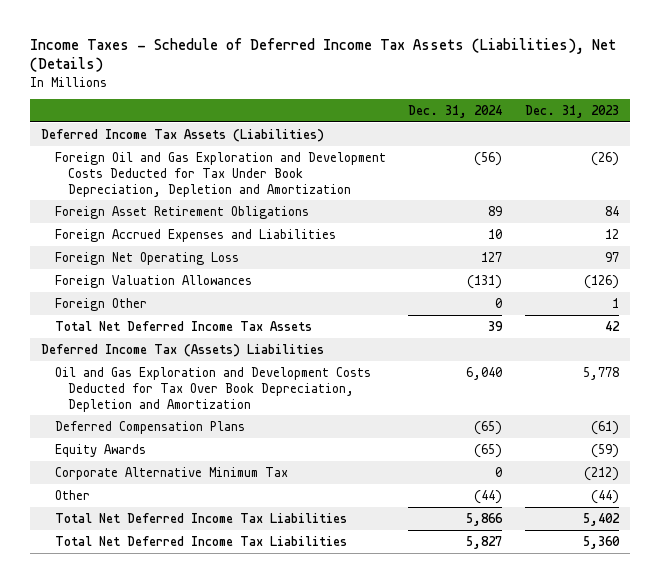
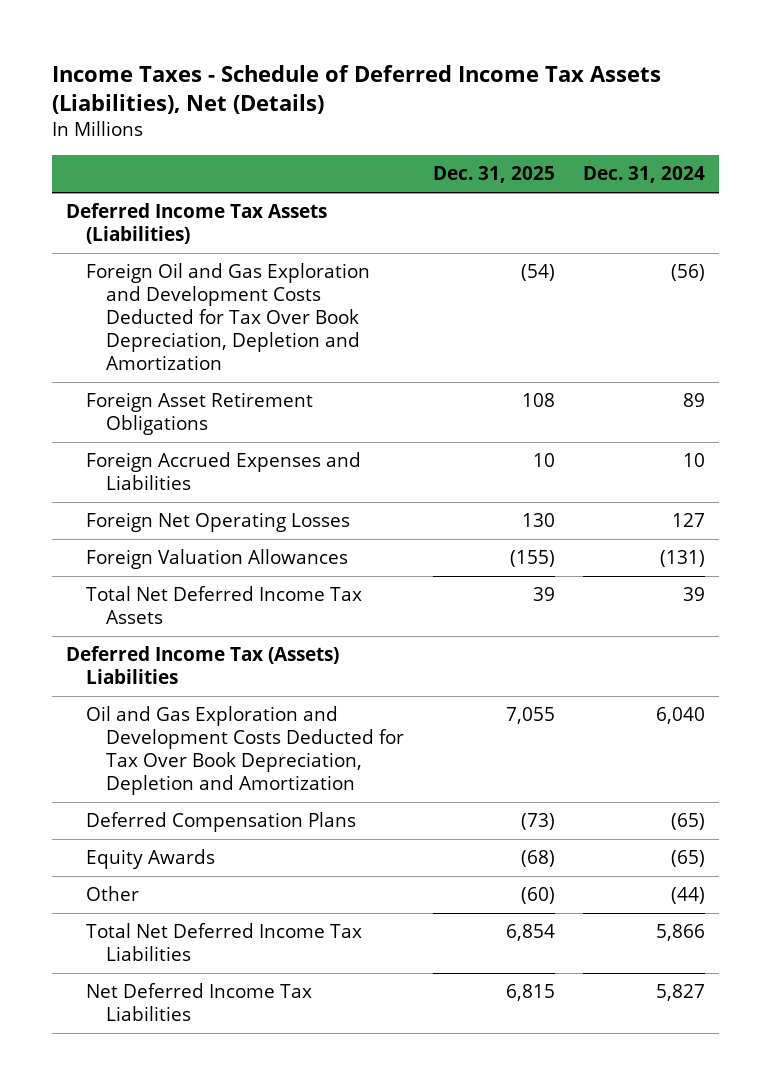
[524,105,619,119] Dec. 31, 2023 -> none
none -> [432,166,555,184] Dec. 31, 2025
[54,151,386,197] Foreign Oil and Gas Exploration and Development Costs Deducted for Tax Under Book Depreciation, Depletion and Amortization -> [86,263,371,371] Foreign Oil and Gas Exploration and Development Costs Deducted for Tax Over Book Depreciation, Depletion and Amortization
[54,251,239,265] Foreign Net Operating Loss -> [86,512,351,533] Foreign Net Operating Losses
[54,297,147,311] Foreign Other -> none
[54,466,288,480] Corporate Alternative Minimum Tax -> none
[54,535,347,546] Total Net Deferred Income Tax Liabilities -> [86,983,313,1022] Net Deferred Income Tax Liabilities

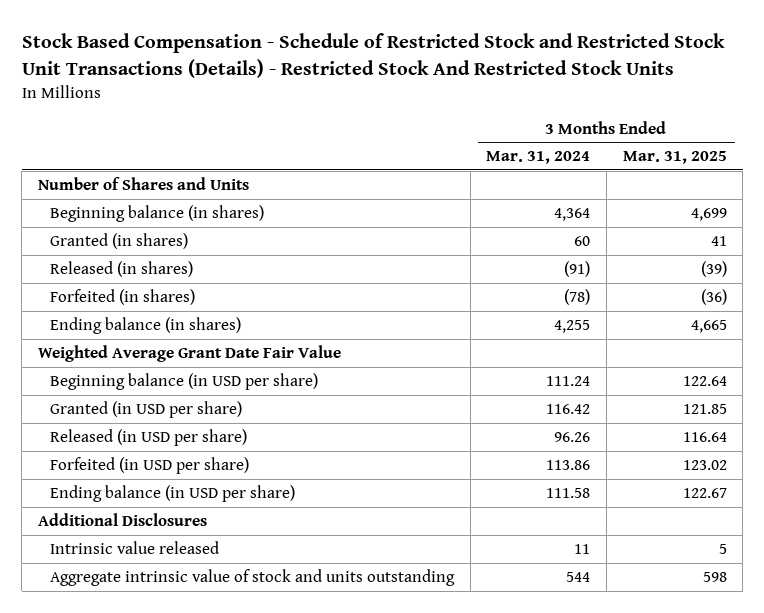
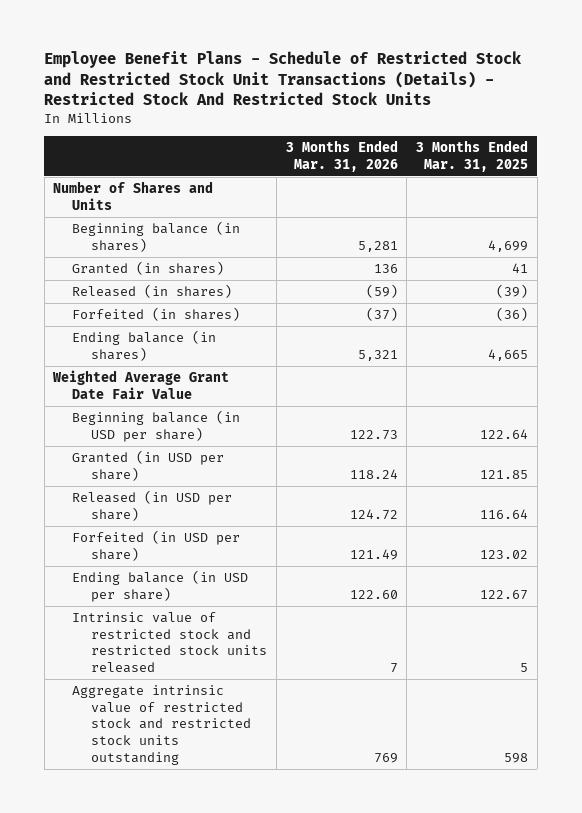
[21,33,725,78] Stock Based Compensation - Schedule of Restricted Stock and Restricted Stock Unit Transactions (Details) - Restricted Stock And Restricted Stock Units -> [44,51,523,106] Employee Benefit Plans - Schedule of Restricted Stock and Restricted Stock Unit Transactions (Details) - Restricted Stock And Restricted Stock Units
[486,151,591,165] Mar. 31, 2024 -> none
none -> [285,140,398,172] 3 Months Ended Mar. 31, 2026
[37,513,207,527] Additional Disclosures -> none
[50,541,220,555] Intrinsic value released -> [72,612,268,674] Intrinsic value of restricted stock and restricted stock units released
[50,569,456,587] Aggregate intrinsic value of stock and units outstanding -> [72,685,252,765] Aggregate intrinsic value of restricted stock and restricted stock units outstanding

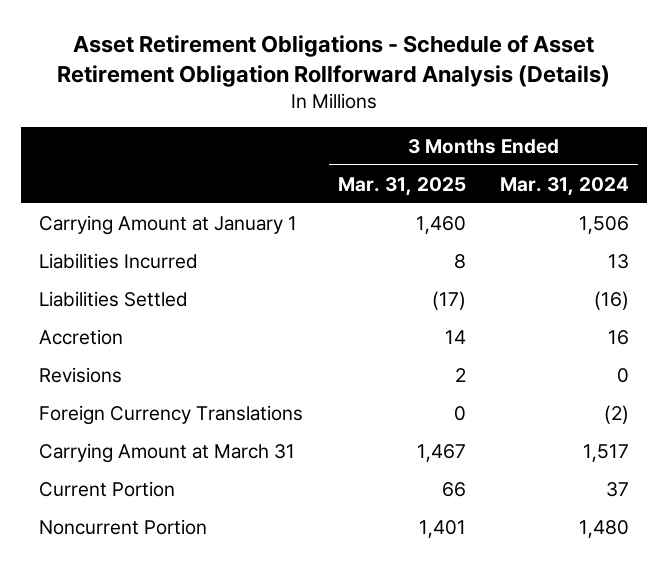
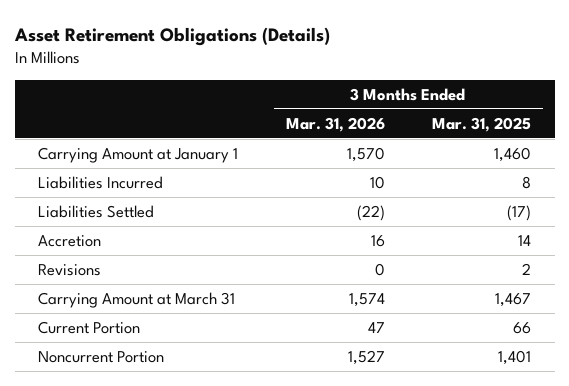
[57,34,611,87] Asset Retirement Obligations - Schedule of Asset Retirement Obligation Rollforward Analysis (Details) -> [13,26,330,46] Asset Retirement Obligations (Details)
[500,176,630,196] Mar. 31, 2024 -> none
none -> [285,116,385,132] Mar. 31, 2026
[38,404,303,425] Foreign Currency Translations -> none

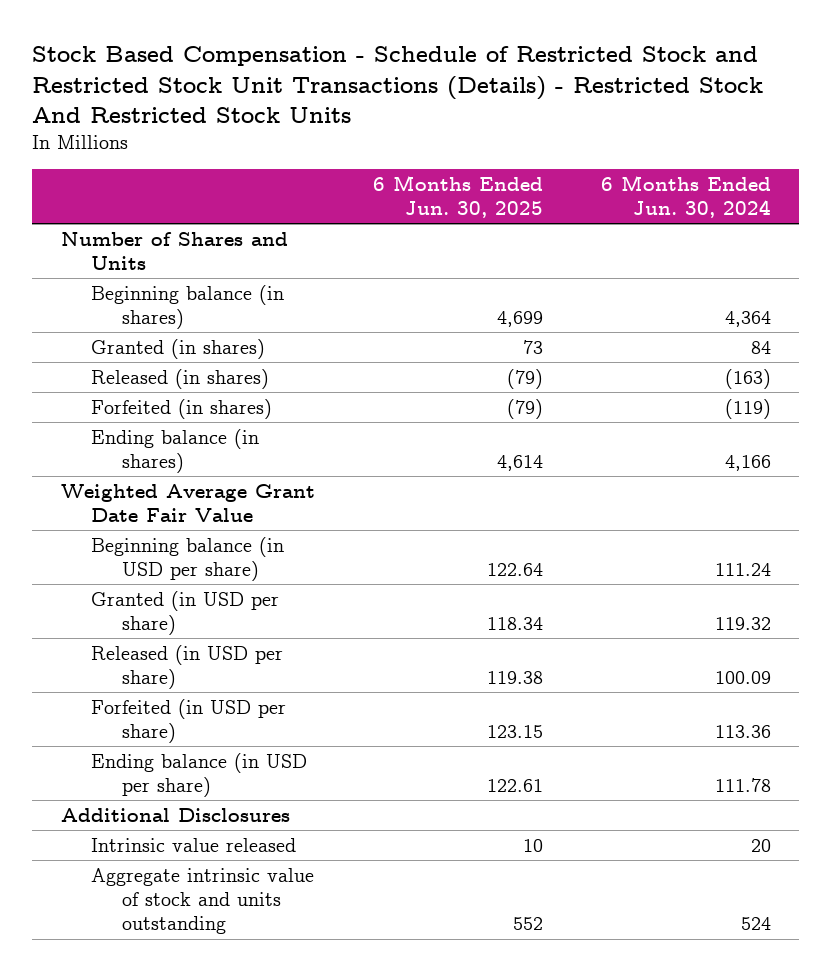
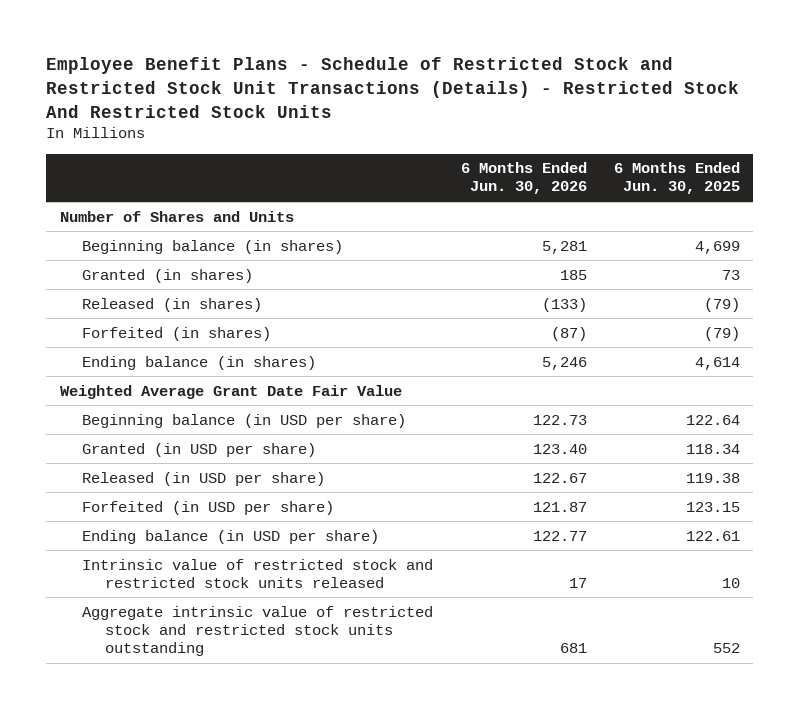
[31,46,763,124] Stock Based Compensation - Schedule of Restricted Stock and Restricted Stock Unit Transactions (Details) - Restricted Stock And Restricted Stock Units -> [46,56,740,118] Employee Benefit Plans - Schedule of Restricted Stock and Restricted Stock Unit Transactions (Details) - Restricted Stock And Restricted Stock Units
[600,174,771,219] 6 Months Ended Jun. 30, 2024 -> none
none -> [460,162,587,195] 6 Months Ended Jun. 30, 2026
[60,807,290,822] Additional Disclosures -> none
[91,837,297,852] Intrinsic value released -> [82,558,434,588] Intrinsic value of restricted stock and restricted stock units released
[91,867,315,935] Aggregate intrinsic value of stock and units outstanding -> [82,605,434,656] Aggregate intrinsic value of restricted stock and restricted stock units outstanding

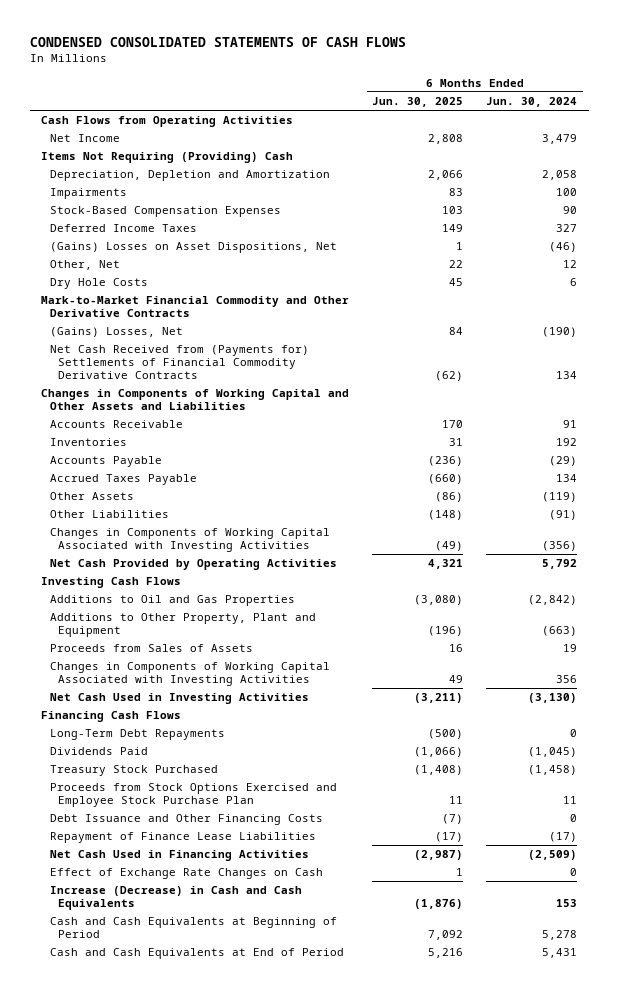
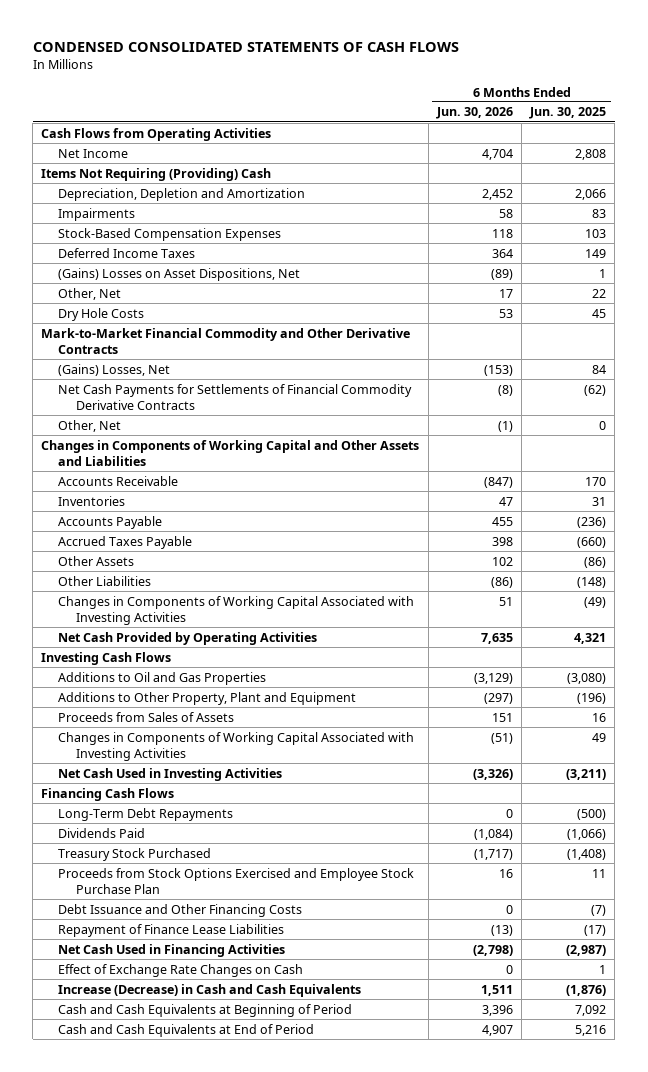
[486,97,578,108] Jun. 30, 2024 -> none
none -> [435,107,513,120] Jun. 30, 2026
[49,345,309,380] Net Cash Received from (Payments for) Settlements of Financial Commodity Derivative Contracts -> [58,383,413,410] Net Cash Payments for Settlements of Financial Commodity Derivative Contracts
none -> [58,419,122,432] Other, Net

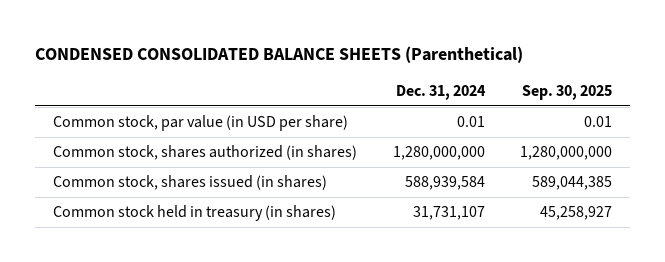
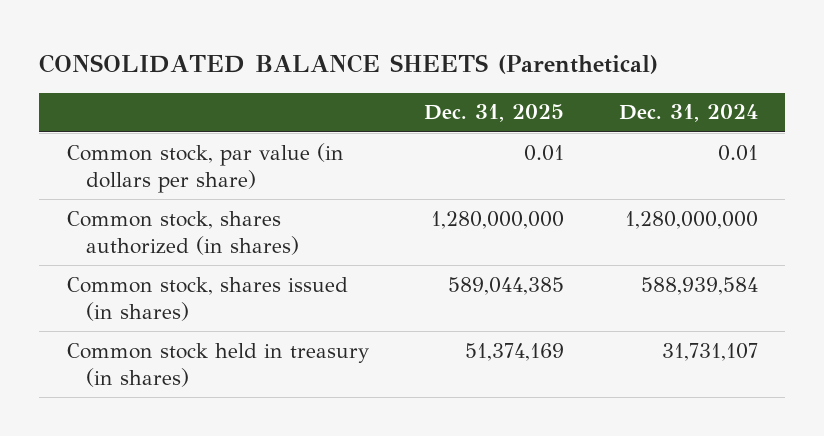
[35,45,524,63] CONDENSED CONSOLIDATED BALANCE SHEETS (Parenthetical) -> [39,53,659,74] CONSOLIDATED BALANCE SHEETS (Parenthetical)
[522,84,613,100] Sep. 30, 2025 -> none
none -> [423,104,564,123] Dec. 31, 2025
[52,115,348,132] Common stock, par value (in USD per share) -> [66,142,344,194] Common stock, par value (in dollars per share)

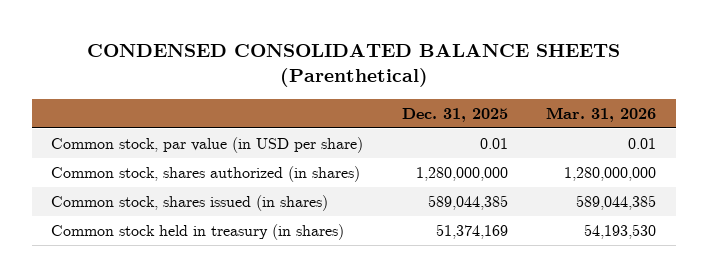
[39,53,659,74] CONSOLIDATED BALANCE SHEETS (Parenthetical) -> [86,44,620,88] CONDENSED CONSOLIDATED BALANCE SHEETS (Parenthetical)
[618,104,758,123] Dec. 31, 2024 -> none
none -> [546,106,657,122] Mar. 31, 2026
[66,142,344,194] Common stock, par value (in dollars per share) -> [51,137,364,154] Common stock, par value (in USD per share)

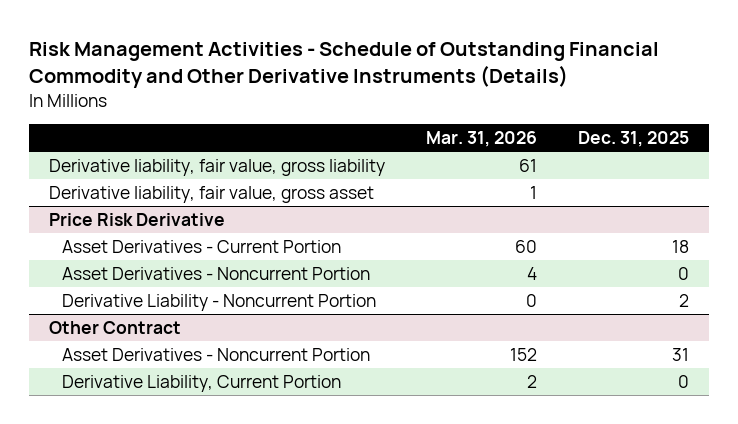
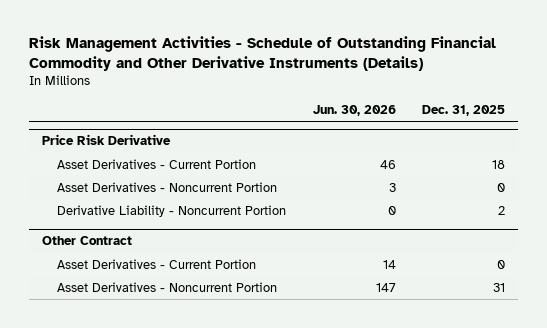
[426,130,538,147] Mar. 31, 2026 -> none
none -> [312,105,396,117] Jun. 30, 2026
[49,158,386,176] Derivative liability, fair value, gross liability -> none
[49,185,375,203] Derivative liability, fair value, gross asset -> none
none -> [56,258,256,269] Asset Derivatives - Current Portion
[62,374,342,392] Derivative Liability, Current Portion -> none

